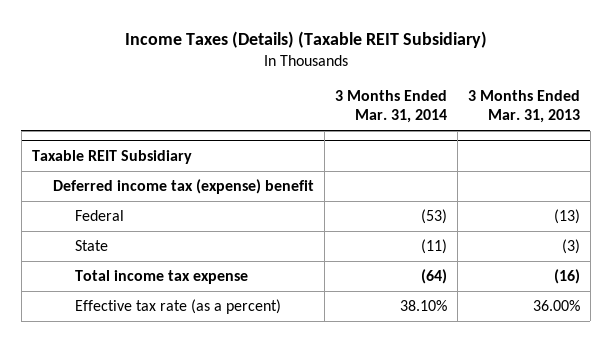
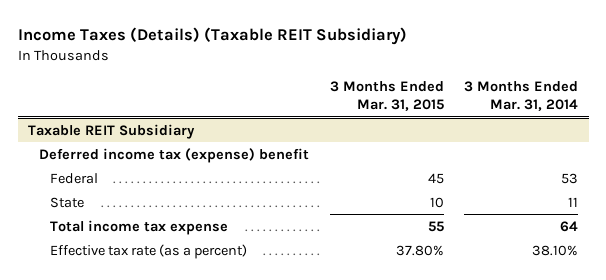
[468,89,581,124] 3 Months Ended Mar. 31, 2013 -> none
none -> [329,80,444,112] 3 Months Ended Mar. 31, 2015
[421,208,448,224] (53) -> [561,172,579,184] 53
[421,238,448,254] (11) -> [568,196,579,207] 11
[421,268,448,284] (64) -> [560,220,579,232] 64

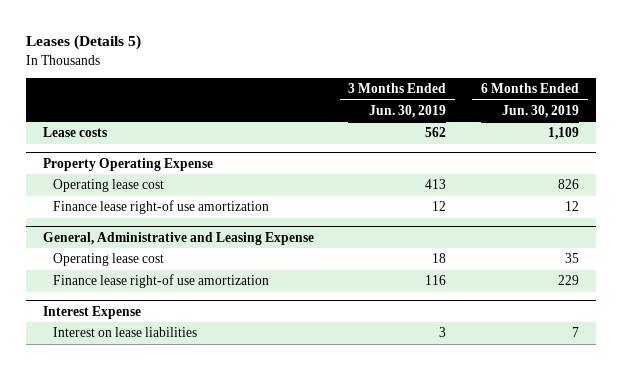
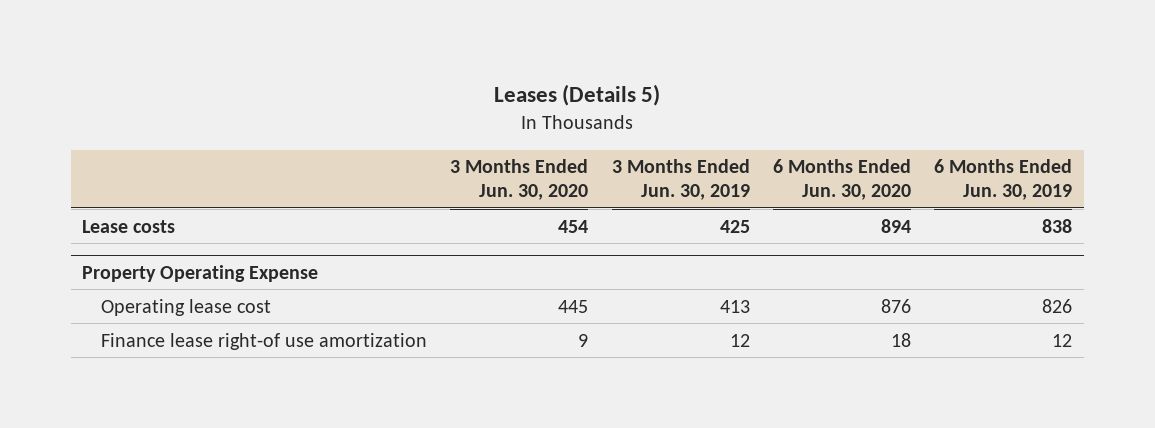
none -> [450,159,589,201] 3 Months Ended Jun. 30, 2020
none -> [773,159,912,201] 6 Months Ended Jun. 30, 2020
[425,127,447,138] 562 -> [719,219,750,233] 425
[548,127,580,141] 1,109 -> [1042,218,1073,233] 838
[42,231,314,245] General, Administrative and Leasing Expense -> none
[53,253,165,267] Operating lease cost -> none
[53,274,270,289] Finance lease right-of use amortization -> none
[42,305,141,319] Interest Expense -> none
[53,327,198,338] Interest on lease liabilities -> none

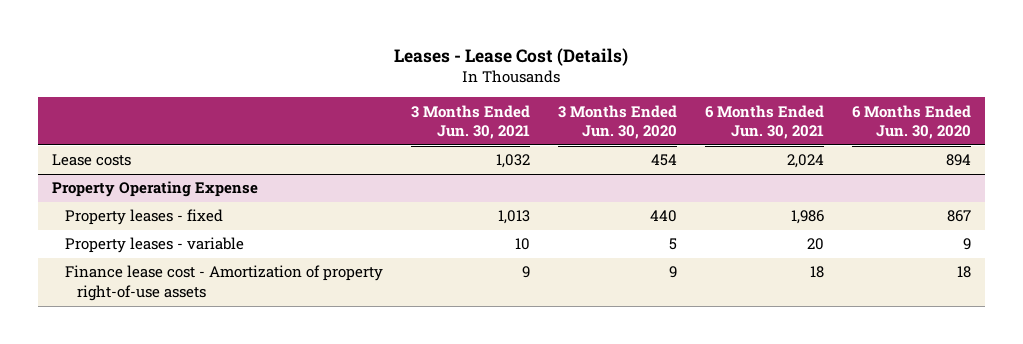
[494,84,661,107] Leases (Details 5) -> [394,47,629,66] Leases - Lease Cost (Details)
[611,159,750,201] 3 Months Ended Jun. 30, 2019 -> none
[934,159,1073,201] 6 Months Ended Jun. 30, 2019 -> none
none -> [410,104,530,140] 3 Months Ended Jun. 30, 2021
none -> [704,104,824,140] 6 Months Ended Jun. 30, 2021
[100,298,271,316] Operating lease cost -> none
none -> [64,209,223,226] Property leases - fixed
none -> [64,237,244,254] Property leases - variable
[100,332,427,350] Finance lease right-of use amortization -> [64,265,383,302] Finance lease cost - Amortization of property right-of-use assets

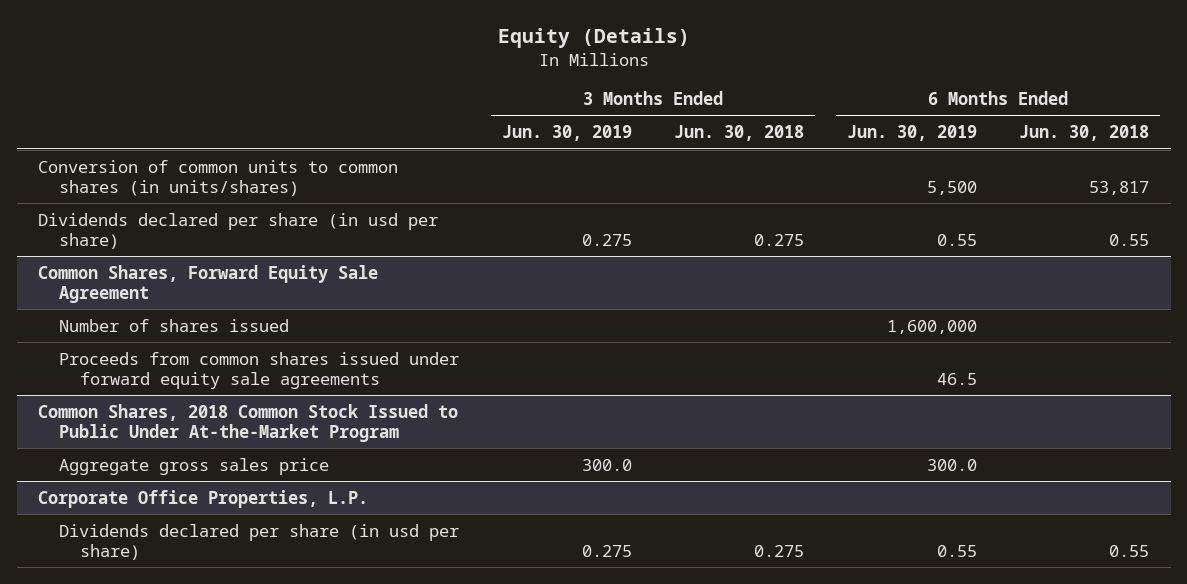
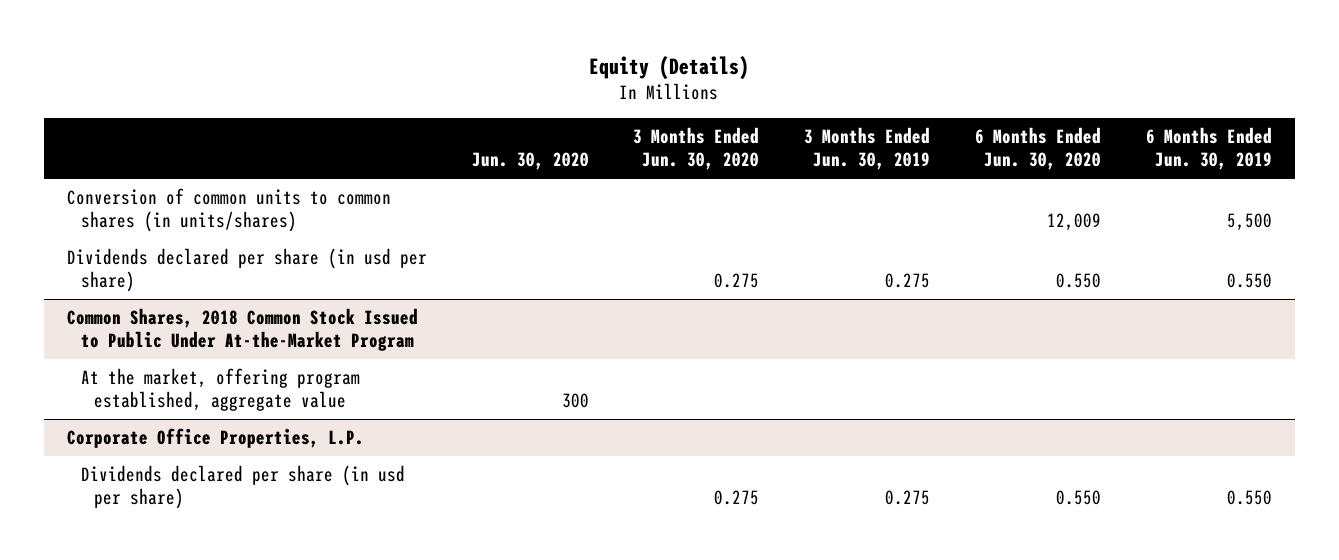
[674,125,805,142] Jun. 30, 2018 -> none
[1019,125,1150,142] Jun. 30, 2018 -> none
none -> [471,151,589,170] Jun. 30, 2020
none -> [633,127,760,170] 3 Months Ended Jun. 30, 2020
none -> [975,127,1102,170] 6 Months Ended Jun. 30, 2020
[38,264,379,303] Common Shares, Forward Equity Sale Agreement -> none
[59,318,290,332] Number of shares issued -> none
[59,351,460,389] Proceeds from common shares issued under forward equity sale agreements -> none
[936,233,977,246] 0.55 -> [1227,272,1273,288] 0.550
[59,457,330,475] Aggregate gross sales price -> none
none -> [80,368,360,411] At the market, offering program established, aggregate value
[936,544,977,557] 0.55 -> [1227,489,1273,505] 0.550

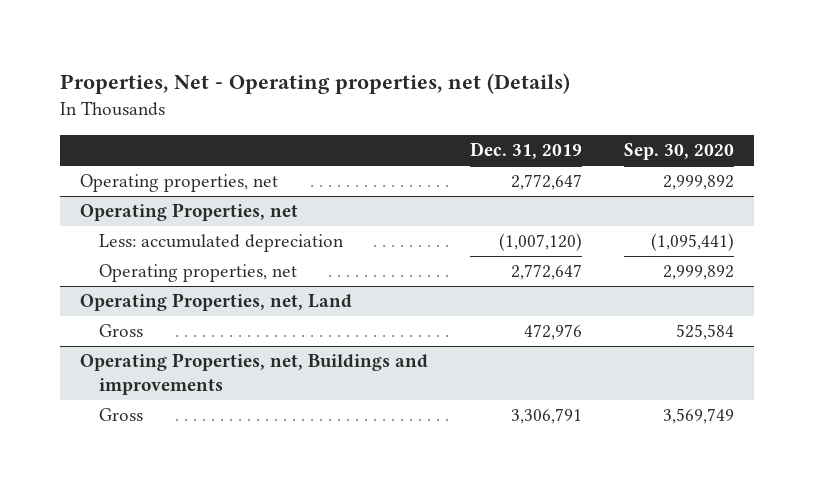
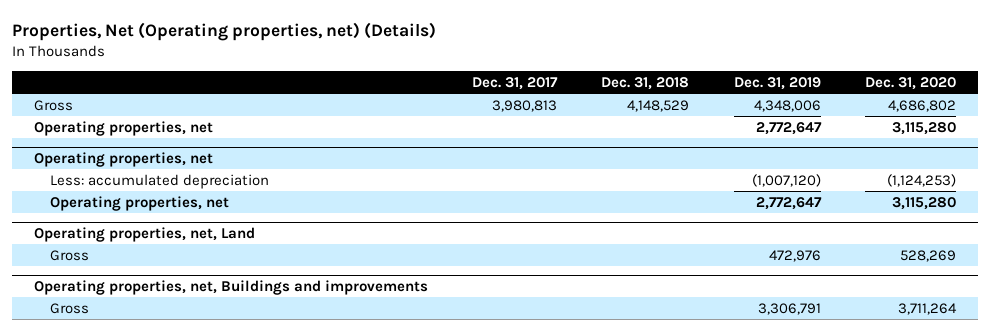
[59,73,570,95] Properties, Net - Operating properties, net (Details) -> [12,21,437,41] Properties, Net (Operating properties, net) (Details)
[623,143,734,161] Sep. 30, 2020 -> none
none -> [472,76,559,90] Dec. 31, 2017
none -> [601,76,690,90] Dec. 31, 2018
none -> [864,76,956,90] Dec. 31, 2020
none -> [34,99,74,111] Gross
[80,203,299,222] Operating Properties, net -> [34,151,214,167] Operating properties, net
[80,293,353,312] Operating Properties, net, Land -> [34,226,256,242] Operating properties, net, Land
[80,353,429,396] Operating Properties, net, Buildings and improvements -> [34,279,429,295] Operating properties, net, Buildings and improvements

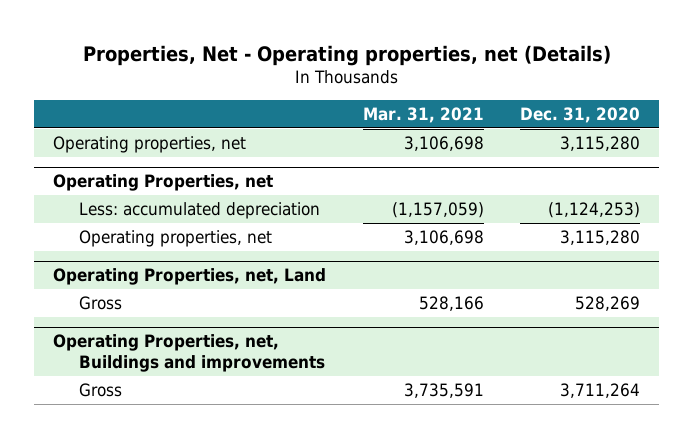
[12,21,437,41] Properties, Net (Operating properties, net) (Details) -> [82,44,611,66] Properties, Net - Operating properties, net (Details)
[472,76,559,90] Dec. 31, 2017 -> none
[601,76,690,90] Dec. 31, 2018 -> none
[733,76,821,90] Dec. 31, 2019 -> none
none -> [362,106,484,123] Mar. 31, 2021
[34,99,74,111] Gross -> none
[34,151,214,167] Operating properties, net -> [52,174,273,192] Operating Properties, net
[34,226,256,242] Operating properties, net, Land -> [52,268,326,286] Operating Properties, net, Land
[34,279,429,295] Operating properties, net, Buildings and improvements -> [52,334,325,373] Operating Properties, net, Buildings and improvements

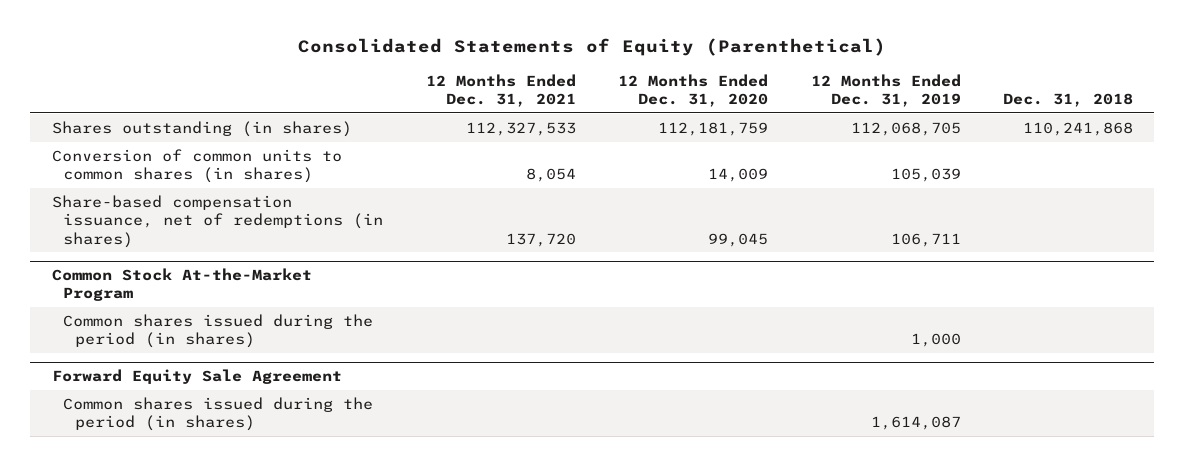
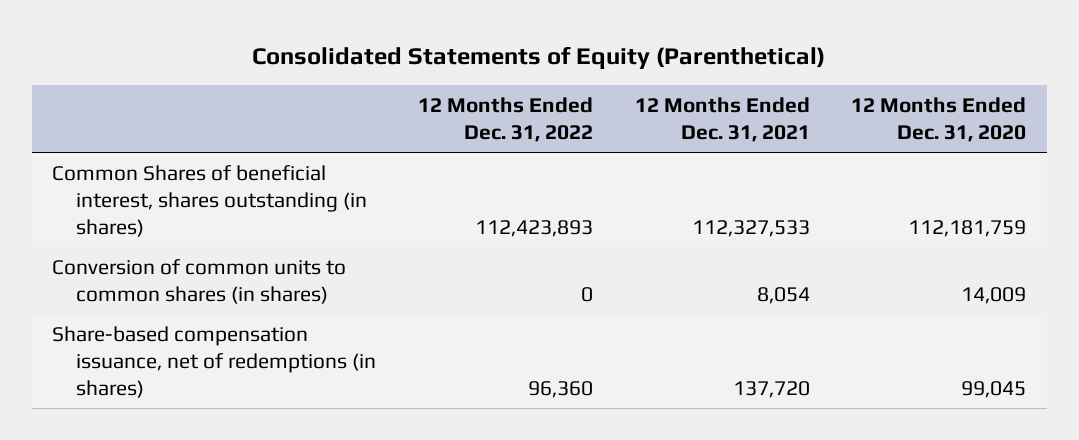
[810,73,961,107] 12 Months Ended Dec. 31, 2019 -> none
[1003,92,1134,107] Dec. 31, 2018 -> none
none -> [417,97,593,142] 12 Months Ended Dec. 31, 2022
[51,120,352,137] Shares outstanding (in shares) -> [52,164,368,237] Common Shares of beneficial interest, shares outstanding (in shares)
[51,267,312,302] Common Stock At-the-Market Program -> none
[63,313,374,349] Common shares issued during the period (in shares) -> none
[51,368,342,384] Forward Equity Sale Agreement -> none
[63,396,374,432] Common shares issued during the period (in shares) -> none

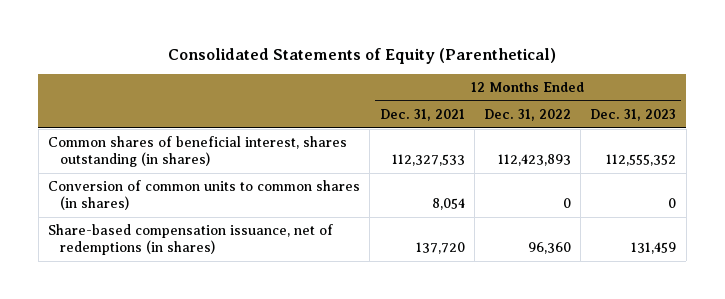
[851,97,1027,142] 12 Months Ended Dec. 31, 2020 -> none
none -> [590,108,677,121] Dec. 31, 2023
[52,164,368,237] Common Shares of beneficial interest, shares outstanding (in shares) -> [48,136,348,168] Common shares of beneficial interest, shares outstanding (in shares)

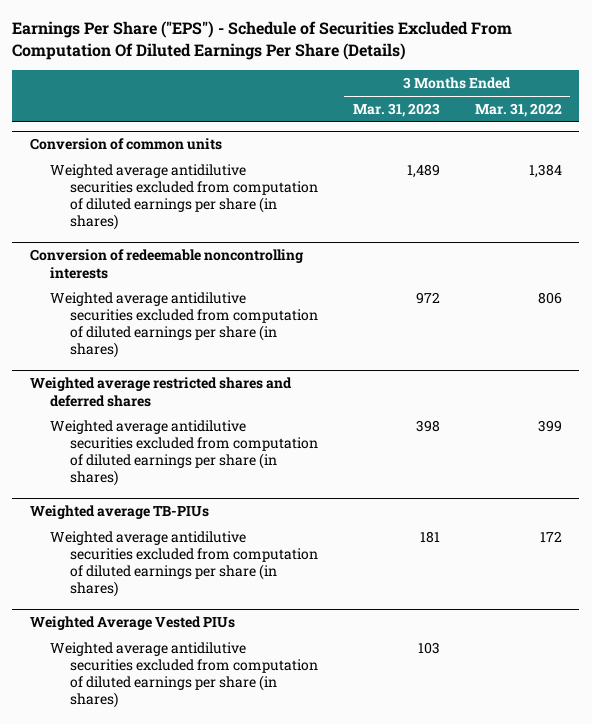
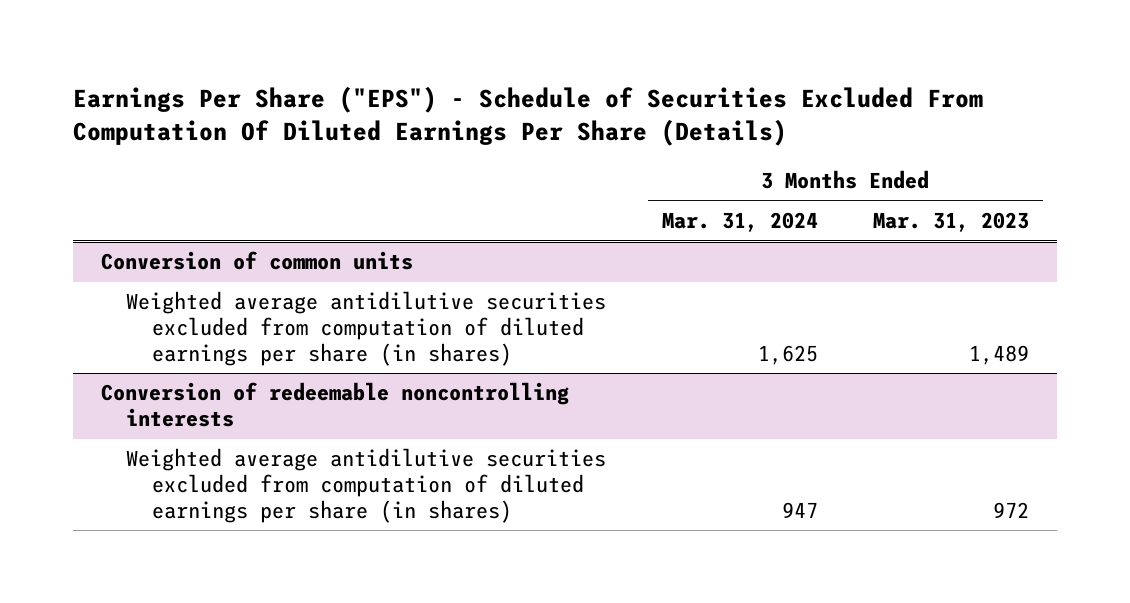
[474,103,562,118] Mar. 31, 2022 -> none
none -> [661,212,818,233] Mar. 31, 2024
[29,377,292,407] Weighted average restricted shares and deferred shares -> none
[49,419,318,487] Weighted average antidilutive securities excluded from computation of diluted earnings per share (in shares) -> none
[29,505,209,520] Weighted average TB-PIUs -> none
[49,530,318,598] Weighted average antidilutive securities excluded from computation of diluted earnings per share (in shares) -> none
[29,616,235,631] Weighted Average Vested PIUs -> none
[49,641,318,709] Weighted average antidilutive securities excluded from computation of diluted earnings per share (in shares) -> none

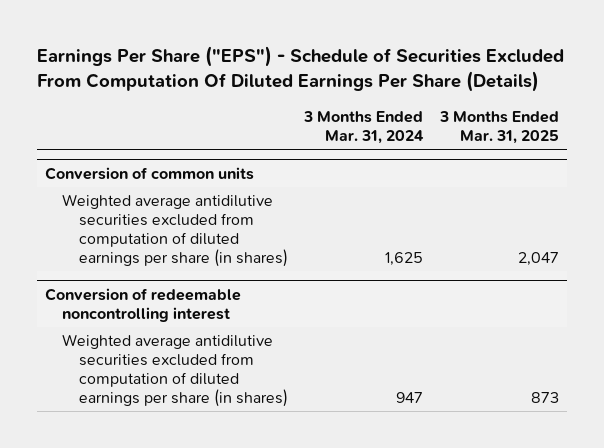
[873,212,1030,233] Mar. 31, 2023 -> none
none -> [438,110,559,144] 3 Months Ended Mar. 31, 2025
[101,382,570,428] Conversion of redeemable noncontrolling interests -> [45,287,242,322] Conversion of redeemable noncontrolling interest

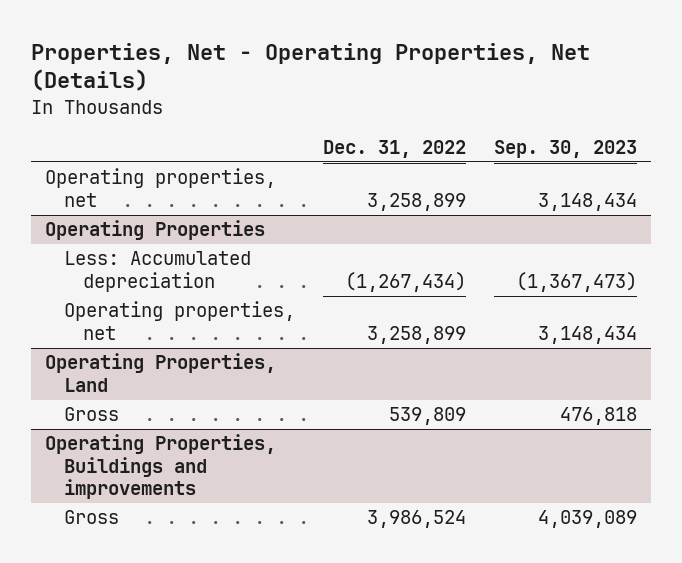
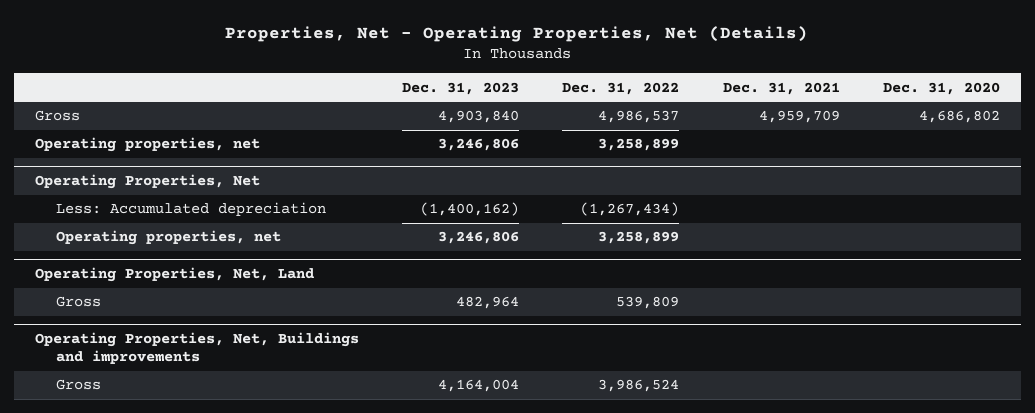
[494,139,638,158] Sep. 30, 2023 -> none
none -> [402,81,520,95] Dec. 31, 2023
none -> [722,81,840,95] Dec. 31, 2021
none -> [882,81,1000,95] Dec. 31, 2020
none -> [35,110,81,122] Gross
[44,220,265,241] Operating Properties -> [35,174,261,190] Operating Properties, Net
[44,353,276,392] Operating Properties, Land -> [35,267,315,283] Operating Properties, Net, Land
[44,434,276,500] Operating Properties, Buildings and improvements -> [35,332,360,365] Operating Properties, Net, Buildings and improvements

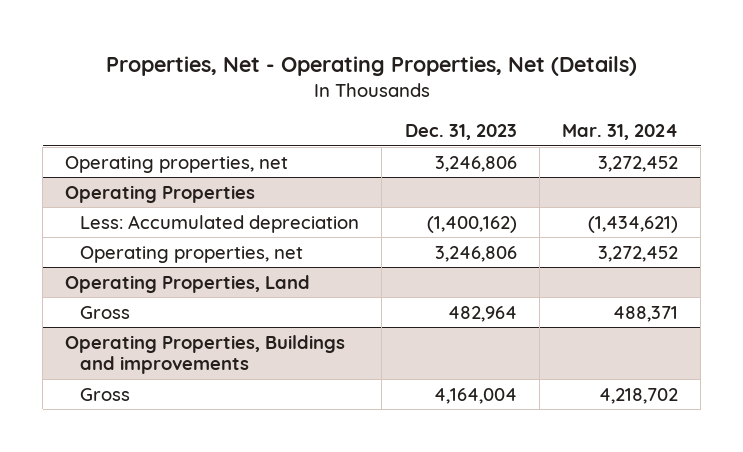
[562,81,680,95] Dec. 31, 2022 -> none
[722,81,840,95] Dec. 31, 2021 -> none
[882,81,1000,95] Dec. 31, 2020 -> none
none -> [561,124,678,141] Mar. 31, 2024
[35,110,81,122] Gross -> none
[35,174,261,190] Operating Properties, Net -> [65,184,256,203] Operating Properties
[35,267,315,283] Operating Properties, Net, Land -> [65,274,311,293] Operating Properties, Land
[35,332,360,365] Operating Properties, Net, Buildings and improvements -> [65,334,346,375] Operating Properties, Buildings and improvements

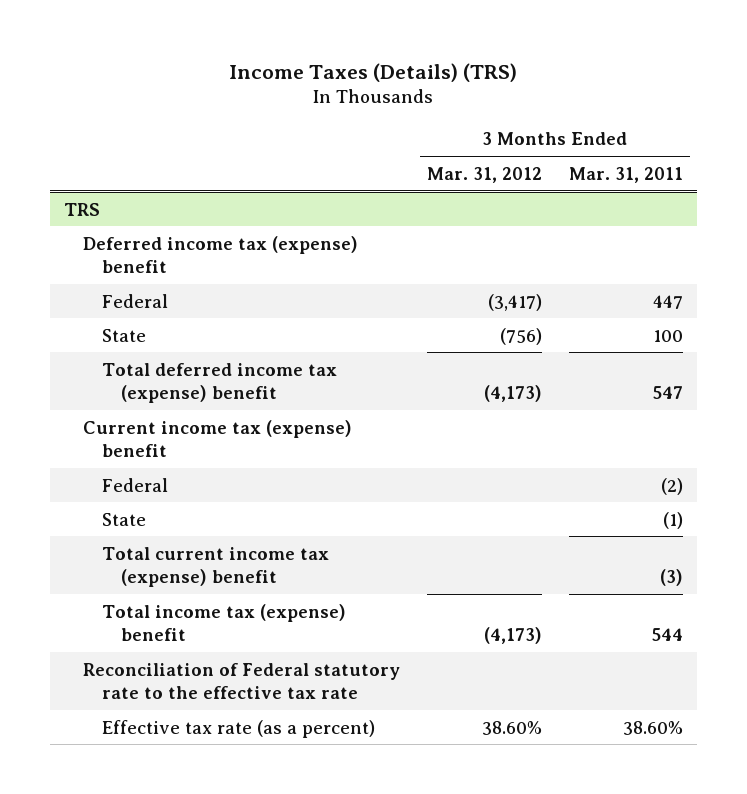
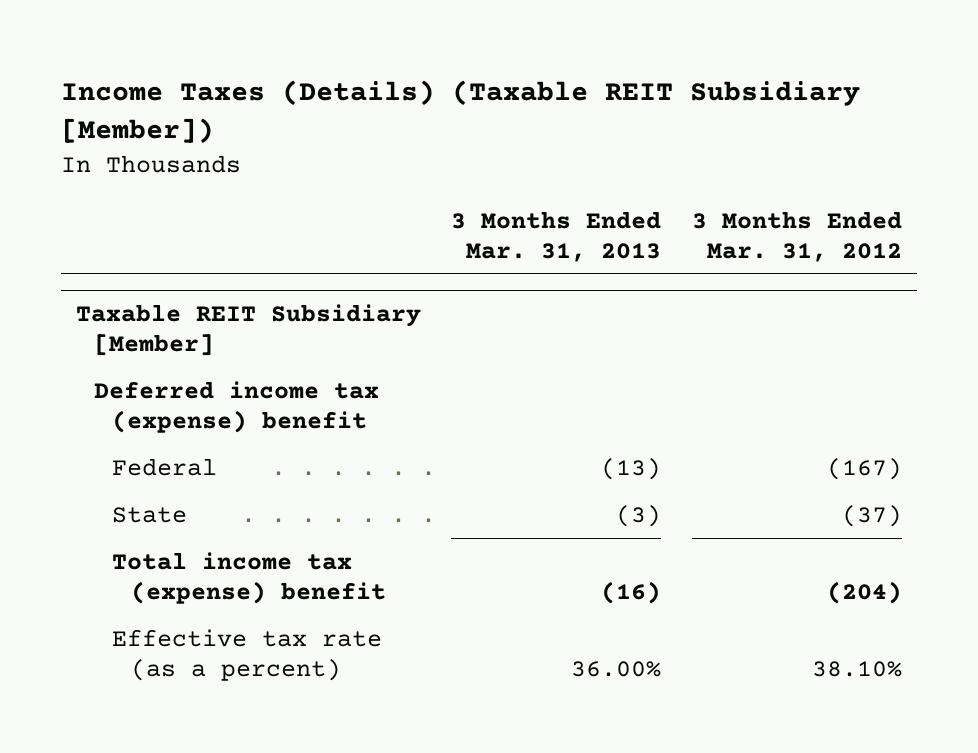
[229,62,518,82] Income Taxes (Details) (TRS) -> [60,79,860,145] Income Taxes (Details) (Taxable REIT Subsidiary [Member])
[569,166,684,183] Mar. 31, 2011 -> none
none -> [451,210,662,262] 3 Months Ended Mar. 31, 2013
[63,202,100,216] TRS -> none
none -> [76,303,422,356] Taxable REIT Subsidiary [Member]
[101,362,337,404] Total deferred income tax (expense) benefit -> none
[82,419,352,458] Current income tax (expense) benefit -> none
[101,477,168,492] Federal -> none
[101,512,146,526] State -> none
[101,546,329,588] Total current income tax (expense) benefit -> none
[82,662,400,700] Reconciliation of Federal statutory rate to the effective tax rate -> none
[487,293,542,311] (3,417) -> [826,457,902,480] (167)
[499,327,542,345] (756) -> [841,504,902,527] (37)
[483,627,542,645] (4,173) -> [826,580,902,604] (204)
[481,720,542,735] 38.60% -> [811,660,902,677] 38.10%

